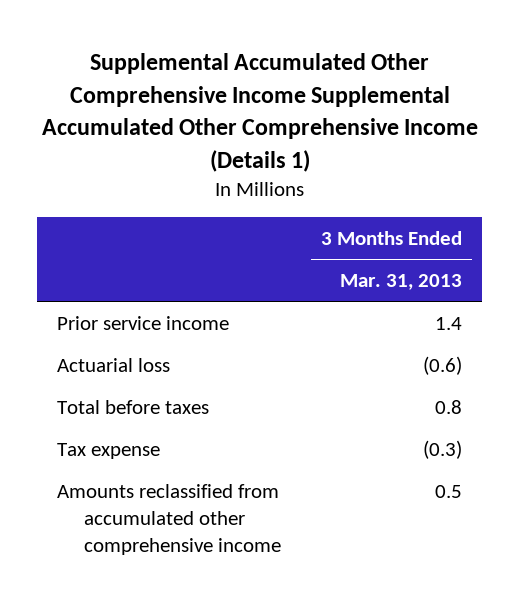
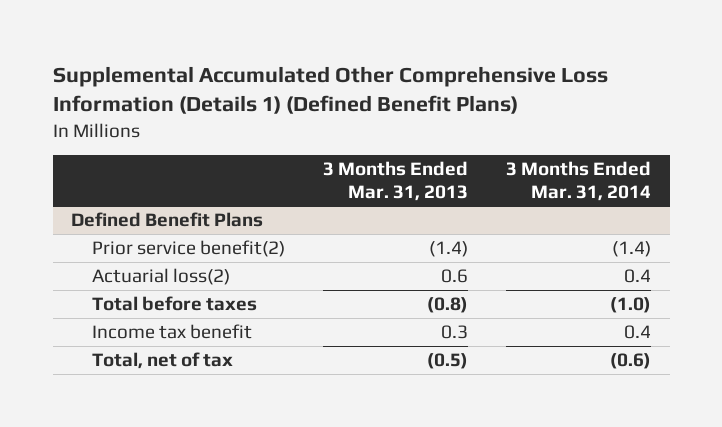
[41,52,478,172] Supplemental Accumulated Other Comprehensive Income Supplemental Accumulated Other Comprehensive Income (Details 1) -> [52,65,608,115] Supplemental Accumulated Other Comprehensive Loss Information (Details 1) (Defined Benefit Plans)
none -> [505,161,651,201] 3 Months Ended Mar. 31, 2014
[57,483,282,555] Amounts reclassified from accumulated other comprehensive income -> none
none -> [71,212,264,228] Defined Benefit Plans
[57,315,230,330] Prior service income -> [92,240,286,258] Prior service benefit(2)
[435,316,463,330] 1.4 -> [429,241,469,258] (1.4)
[57,357,171,372] Actuarial loss -> [92,268,231,286] Actuarial loss(2)
[423,355,463,375] (0.6) -> [441,269,469,284] 0.6
[435,399,463,414] 0.8 -> [427,297,469,314] (0.8)
[57,442,161,459] Tax expense -> [92,324,253,340] Income tax benefit
[423,439,463,459] (0.3) -> [441,325,469,340] 0.3
none -> [92,352,234,370] Total, net of tax

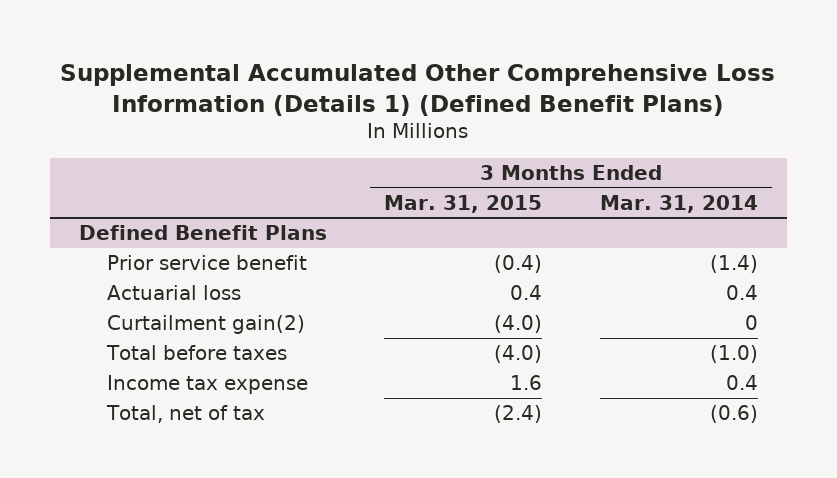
[323,161,469,201] 3 Months Ended Mar. 31, 2013 -> none
none -> [384,194,543,213] Mar. 31, 2015
[92,240,286,258] Prior service benefit(2) -> [107,255,308,271] Prior service benefit
[92,268,231,286] Actuarial loss(2) -> [107,285,242,301] Actuarial loss
none -> [107,315,306,335] Curtailment gain(2)
[92,324,253,340] Income tax benefit -> [107,375,309,395] Income tax expense

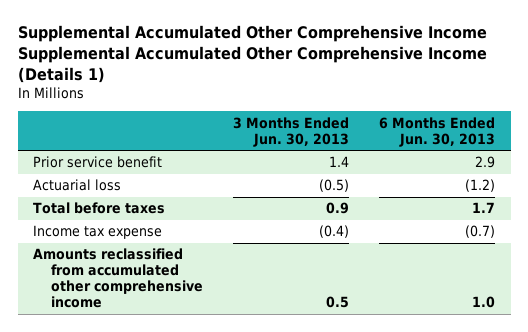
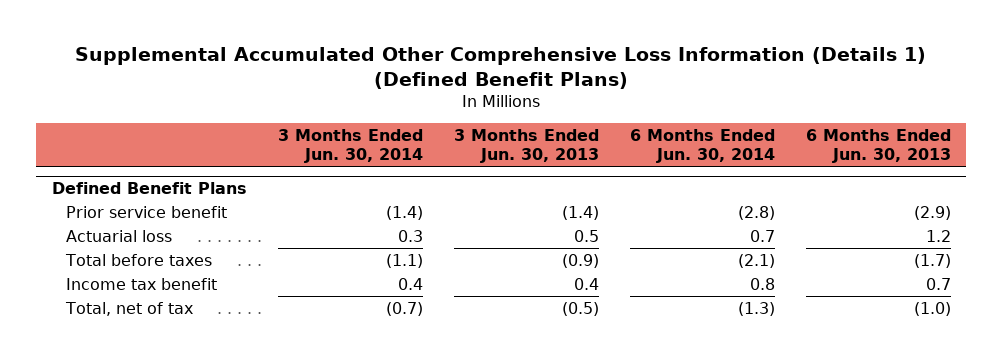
[17,25,487,83] Supplemental Accumulated Other Comprehensive Income Supplemental Accumulated Other Comprehensive Income (Details 1) -> [75,46,927,89] Supplemental Accumulated Other Comprehensive Loss Information (Details 1) (Defined Benefit Plans)
none -> [277,129,423,164] 3 Months Ended Jun. 30, 2014
none -> [629,129,775,164] 6 Months Ended Jun. 30, 2014
[32,248,203,309] Amounts reclassified from accumulated other comprehensive income -> none
none -> [51,182,247,195] Defined Benefit Plans
[329,156,350,168] 1.4 -> [561,205,599,220] (1.4)
[475,156,496,169] 2.9 -> [913,205,951,220] (2.9)
[319,179,350,193] (0.5) -> [573,229,599,242] 0.5
[465,179,496,193] (1.2) -> [925,229,951,242] 1.2
[326,202,350,215] 0.9 -> [561,253,599,268] (0.9)
[472,202,496,214] 1.7 -> [913,253,951,268] (1.7)
[32,225,162,240] Income tax expense -> [65,277,217,290] Income tax benefit
[319,225,350,239] (0.4) -> [573,277,599,290] 0.4
[465,225,496,239] (0.7) -> [925,277,951,290] 0.7
none -> [64,301,193,316] Total, net of tax

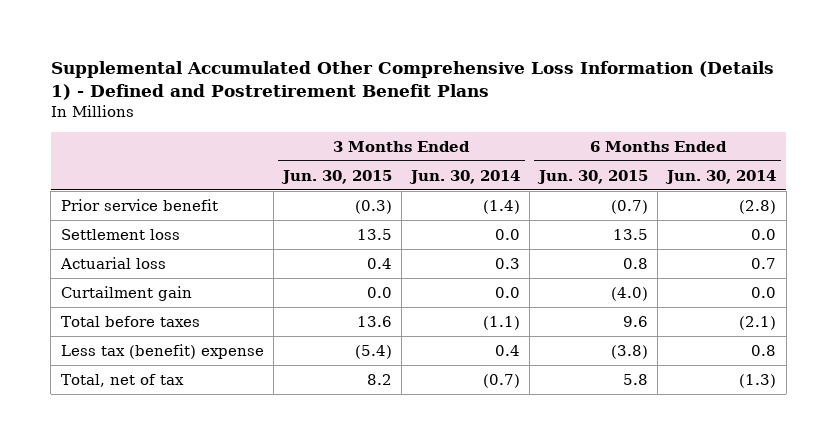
[75,46,927,89] Supplemental Accumulated Other Comprehensive Loss Information (Details 1) (Defined Benefit Plans) -> [50,61,774,101] Supplemental Accumulated Other Comprehensive Loss Information (Details 1) - Defined and Postretirement Benefit Plans
[453,129,599,164] 3 Months Ended Jun. 30, 2013 -> none
[805,129,951,164] 6 Months Ended Jun. 30, 2013 -> none
none -> [280,169,392,184] Jun. 30, 2015
none -> [537,169,649,184] Jun. 30, 2015
[51,182,247,195] Defined Benefit Plans -> none
none -> [60,228,180,240] Settlement loss
none -> [60,285,192,301] Curtailment gain
[65,277,217,290] Income tax benefit -> [60,343,264,359] Less tax (benefit) expense

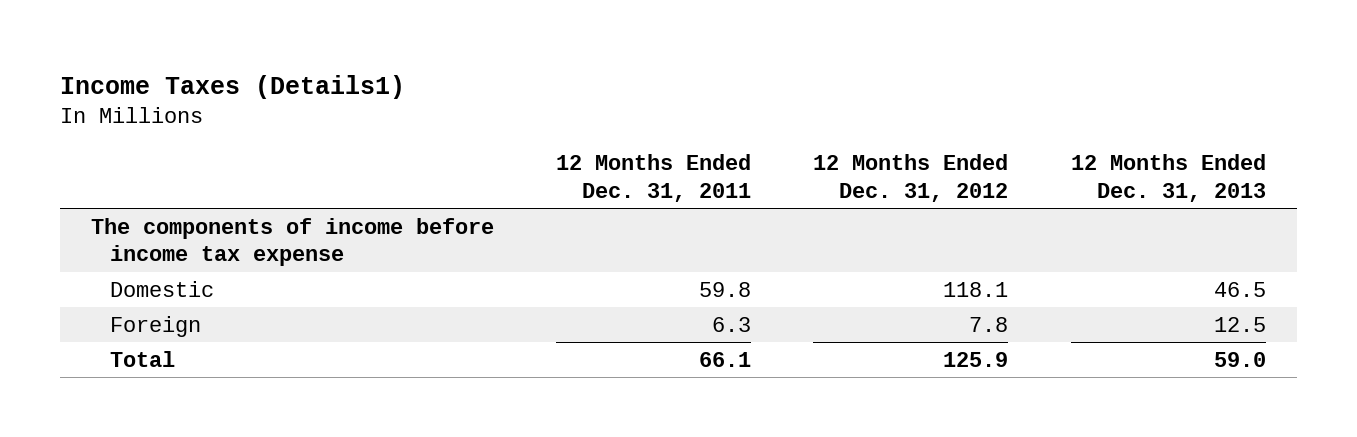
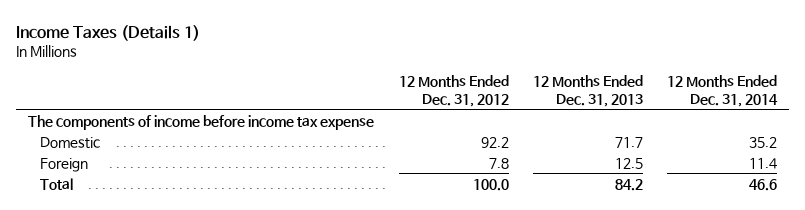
[59,74,405,99] Income Taxes (Details1) -> [16,24,201,41] Income Taxes (Details 1)
[556,154,752,202] 12 Months Ended Dec. 31, 2011 -> none
none -> [667,75,779,107] 12 Months Ended Dec. 31, 2014
[943,281,1009,297] 118.1 -> [480,136,509,148] 92.2
[1213,281,1266,297] 46.5 -> [614,136,643,148] 71.7
[943,351,1009,367] 125.9 -> [472,178,509,191] 100.0
[1213,351,1266,367] 59.0 -> [614,178,643,191] 84.2

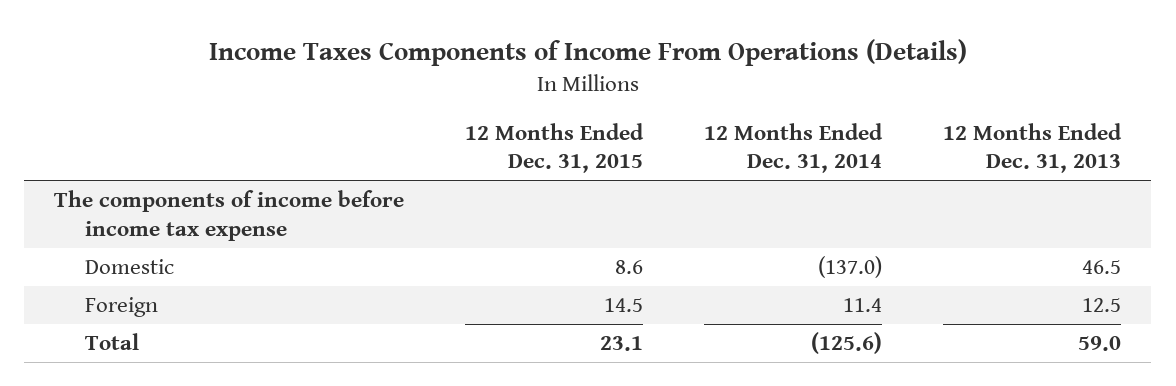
[16,24,201,41] Income Taxes (Details 1) -> [208,38,967,66] Income Taxes Components of Income From Operations (Details)
[398,75,509,107] 12 Months Ended Dec. 31, 2012 -> none
none -> [465,122,645,174] 12 Months Ended Dec. 31, 2015
[614,136,643,148] 71.7 -> [1082,260,1122,275] 46.5
[749,136,778,148] 35.2 -> [818,256,883,279] (137.0)
[614,178,643,191] 84.2 -> [1078,336,1122,352] 59.0
[749,178,778,191] 46.6 -> [811,332,883,355] (125.6)

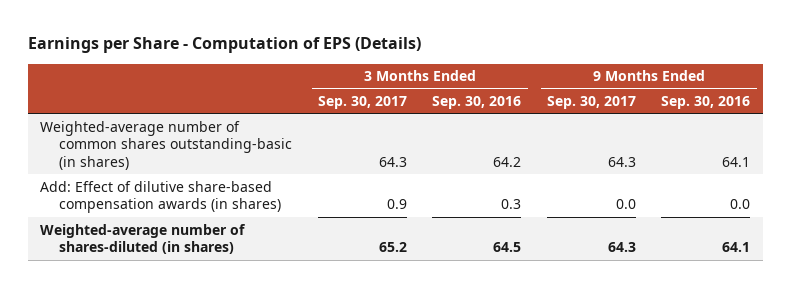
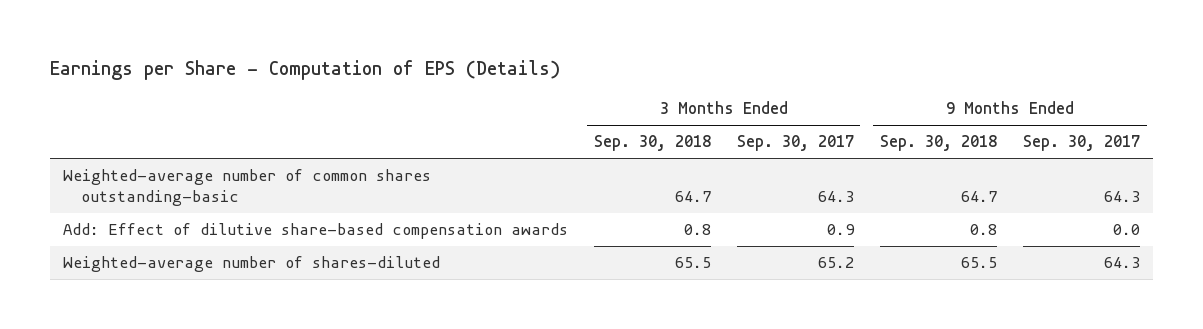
[432,96,522,110] Sep. 30, 2016 -> none
[661,96,751,110] Sep. 30, 2016 -> none
none -> [593,135,711,152] Sep. 30, 2018
none -> [879,135,997,152] Sep. 30, 2018
[40,120,293,170] Weighted-average number of common shares outstanding-basic (in shares) -> [62,169,431,206] Weighted-average number of common shares outstanding-basic
[40,180,282,214] Add: Effect of dilutive share-based compensation awards (in shares) -> [62,223,568,240] Add: Effect of dilutive share-based compensation awards
[40,223,247,255] Weighted-average number of shares-diluted (in shares) -> [62,256,440,273] Weighted-average number of shares-diluted

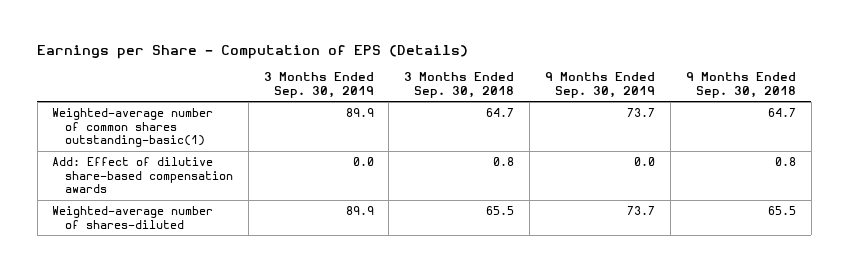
[736,135,854,152] Sep. 30, 2017 -> none
[1023,135,1141,152] Sep. 30, 2017 -> none
none -> [263,72,374,98] 3 Months Ended Sep. 30, 2019
none -> [545,72,656,98] 9 Months Ended Sep. 30, 2019
[62,169,431,206] Weighted-average number of common shares outstanding-basic -> [52,108,214,148] Weighted-average number of common shares outstanding-basic(1)

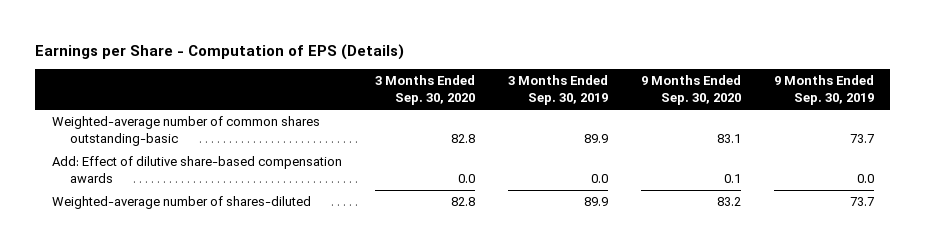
[404,72,515,98] 3 Months Ended Sep. 30, 2018 -> none
[685,72,796,98] 9 Months Ended Sep. 30, 2018 -> none
none -> [374,75,475,105] 3 Months Ended Sep. 30, 2020
none -> [640,75,741,105] 9 Months Ended Sep. 30, 2020
[52,108,214,148] Weighted-average number of common shares outstanding-basic(1) -> [51,116,320,147] Weighted-average number of common shares outstanding-basic

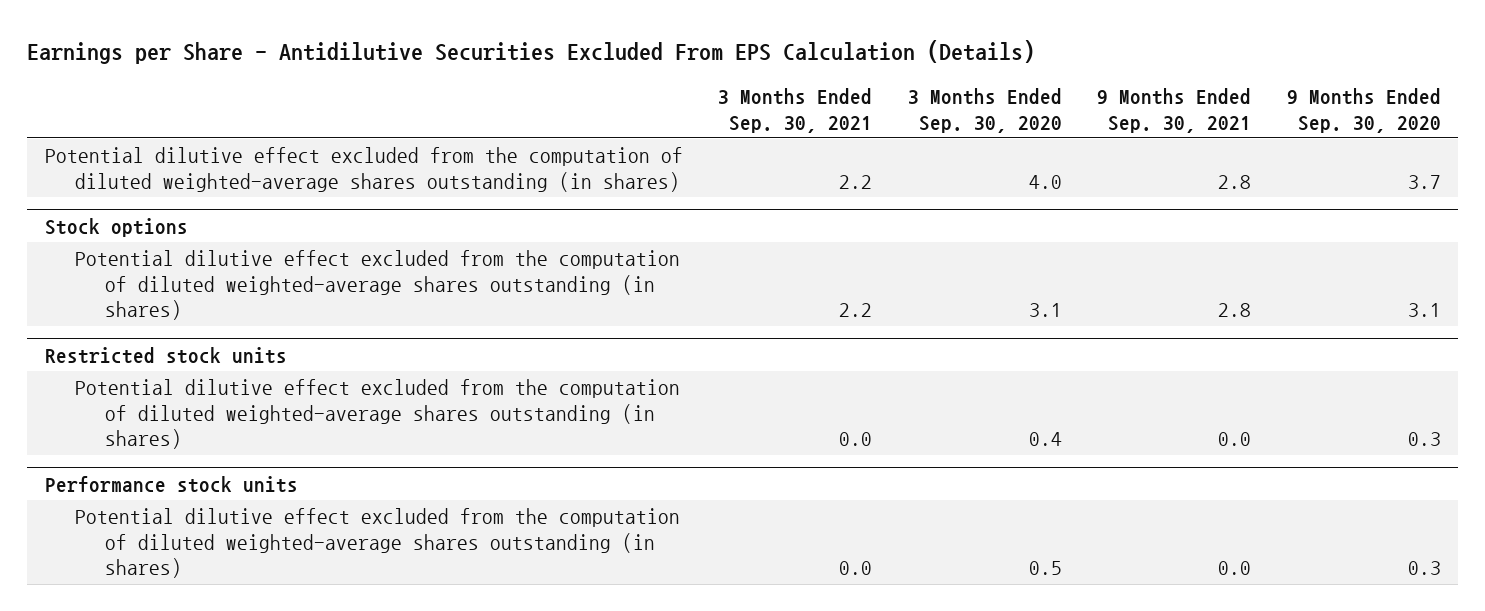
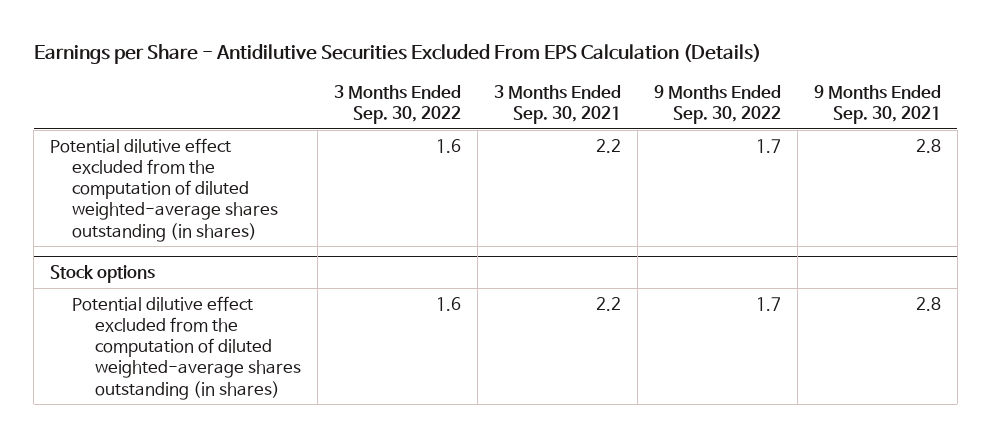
[907,87,1062,133] 3 Months Ended Sep. 30, 2020 -> none
[1286,87,1441,133] 9 Months Ended Sep. 30, 2020 -> none
none -> [333,84,461,124] 3 Months Ended Sep. 30, 2022
none -> [653,84,781,124] 9 Months Ended Sep. 30, 2022
[44,346,287,364] Restricted stock units -> none
[74,378,680,450] Potential dilutive effect excluded from the computation of diluted weighted-average shares outstanding (in shares) -> none
[44,475,298,493] Performance stock units -> none
[74,507,680,579] Potential dilutive effect excluded from the computation of diluted weighted-average shares outstanding (in shares) -> none

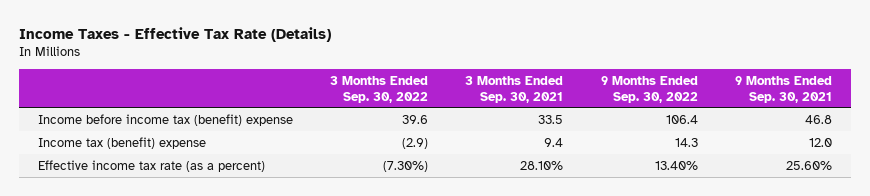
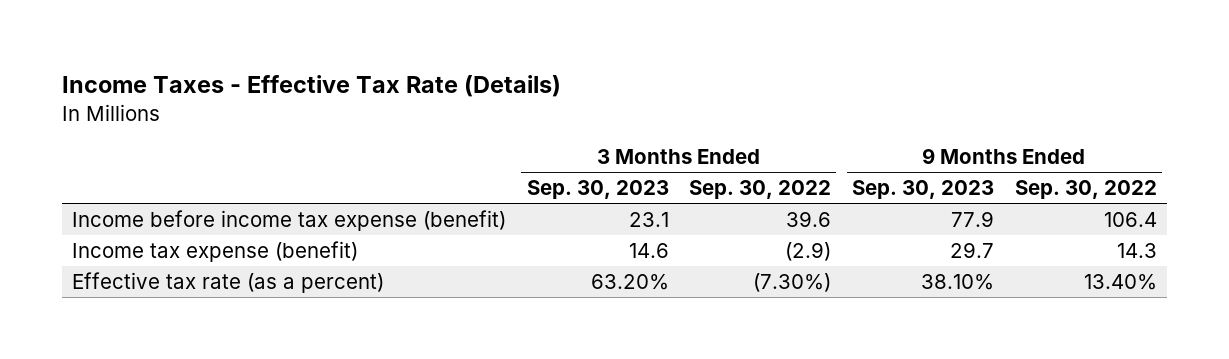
[465,76,564,103] 3 Months Ended Sep. 30, 2021 -> none
[734,76,832,103] 9 Months Ended Sep. 30, 2021 -> none
none -> [526,180,669,200] Sep. 30, 2023
none -> [851,180,994,200] Sep. 30, 2023
[37,113,293,126] Income before income tax (benefit) expense -> [71,209,506,231] Income before income tax expense (benefit)
[37,136,206,149] Income tax (benefit) expense -> [71,240,358,262] Income tax expense (benefit)
[37,159,265,172] Effective income tax rate (as a percent) -> [71,271,384,293] Effective tax rate (as a percent)

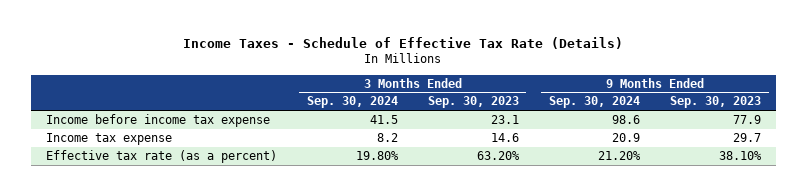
[61,75,561,98] Income Taxes - Effective Tax Rate (Details) -> [183,37,624,50] Income Taxes - Schedule of Effective Tax Rate (Details)
[689,180,832,200] Sep. 30, 2022 -> none
[1014,180,1157,200] Sep. 30, 2022 -> none
none -> [306,96,398,109] Sep. 30, 2024
none -> [548,96,640,109] Sep. 30, 2024
[71,209,506,231] Income before income tax expense (benefit) -> [45,114,270,128] Income before income tax expense
[71,240,358,262] Income tax expense (benefit) -> [45,133,172,146] Income tax expense

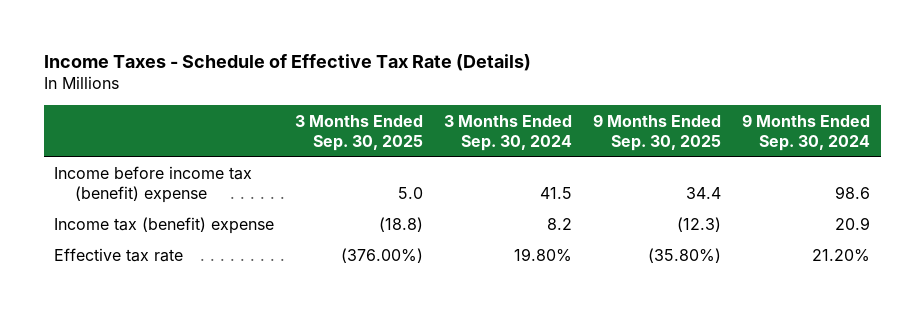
[427,96,519,109] Sep. 30, 2023 -> none
[670,96,762,109] Sep. 30, 2023 -> none
none -> [295,114,424,151] 3 Months Ended Sep. 30, 2025
none -> [593,113,722,151] 9 Months Ended Sep. 30, 2025
[45,114,270,128] Income before income tax expense -> [54,166,253,204] Income before income tax (benefit) expense
[45,133,172,146] Income tax expense -> [54,217,275,235] Income tax (benefit) expense
[45,150,277,164] Effective tax rate (as a percent) -> [54,248,184,263] Effective tax rate

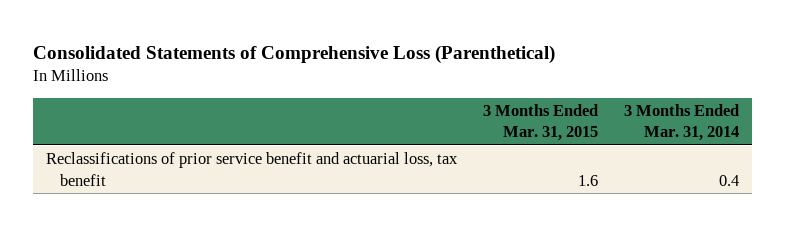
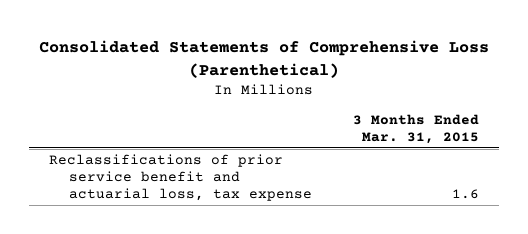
[624,103,740,142] 3 Months Ended Mar. 31, 2014 -> none
[46,152,459,186] Reclassifications of prior service benefit and actuarial loss, tax benefit -> [49,153,313,202] Reclassifications of prior service benefit and actuarial loss, tax expense

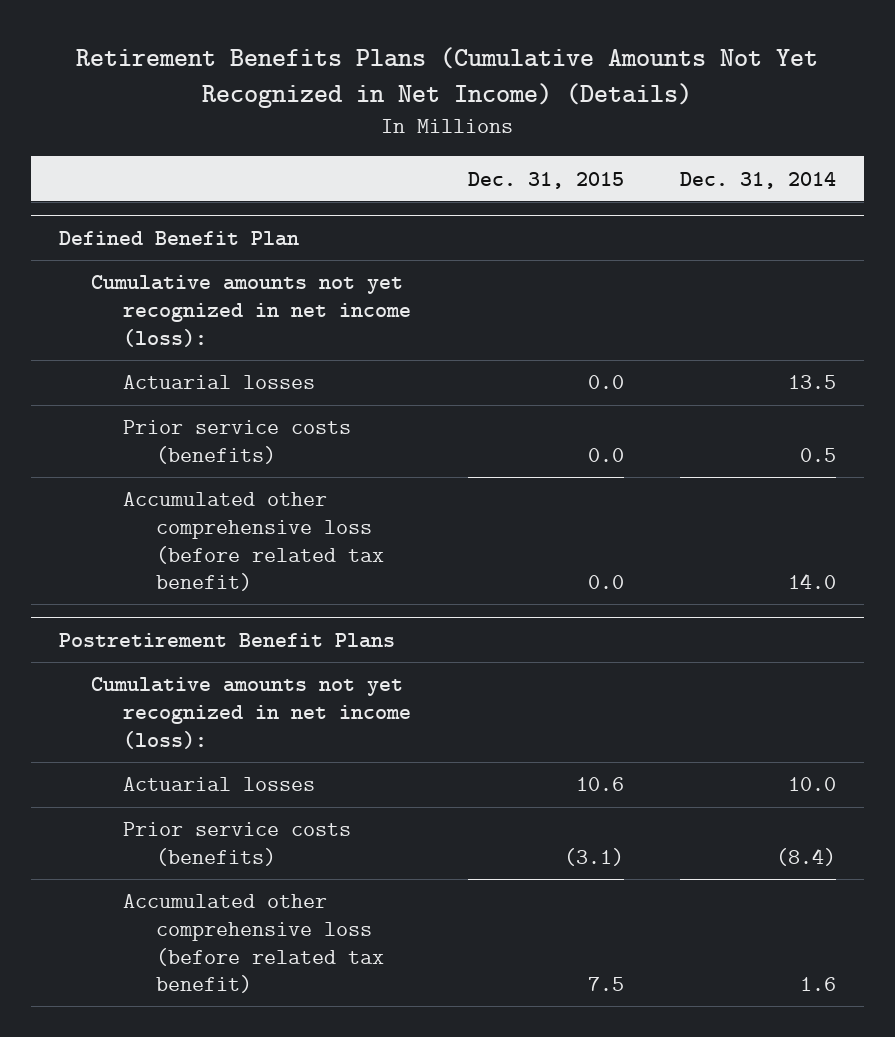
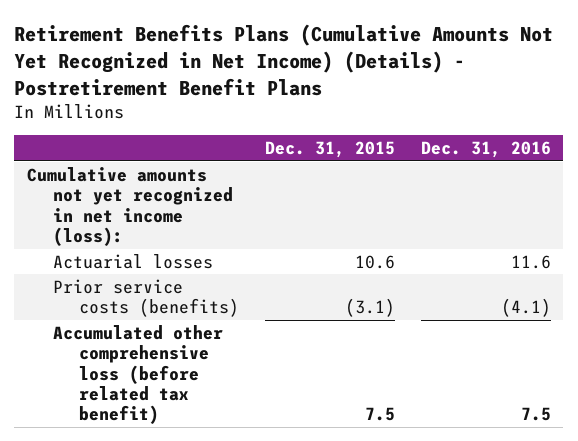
[76,47,819,109] Retirement Benefits Plans (Cumulative Amounts Not Yet Recognized in Net Income) (Details) -> [14,23,554,96] Retirement Benefits Plans (Cumulative Amounts Not Yet Recognized in Net Income) (Details) - Postretirement Benefit Plans
[679,171,836,189] Dec. 31, 2014 -> none
none -> [420,141,551,159] Dec. 31, 2016
[58,231,299,247] Defined Benefit Plan -> none
[123,375,316,390] Actuarial losses -> none
[123,420,352,464] Prior service costs (benefits) -> none
[123,492,384,592] Accumulated other comprehensive loss (before related tax benefit) -> none
[58,633,395,649] Postretirement Benefit Plans -> none
[91,677,412,749] Cumulative amounts not yet recognized in net income (loss): -> none

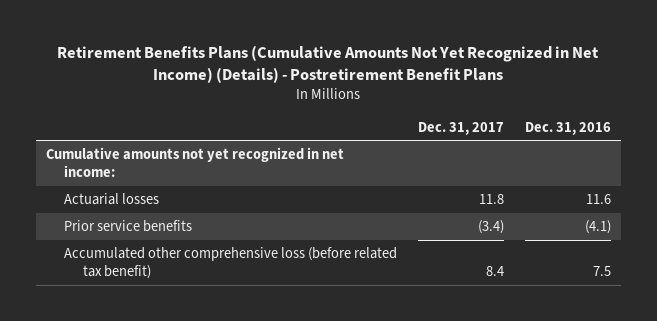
[264,141,395,159] Dec. 31, 2015 -> none
none -> [418,121,505,135] Dec. 31, 2017
[26,166,234,246] Cumulative amounts not yet recognized in net income (loss): -> [45,147,344,178] Cumulative amounts not yet recognized in net income:
[53,278,240,318] Prior service costs (benefits) -> [64,220,193,233] Prior service benefits

